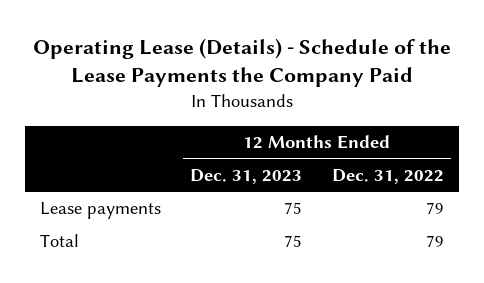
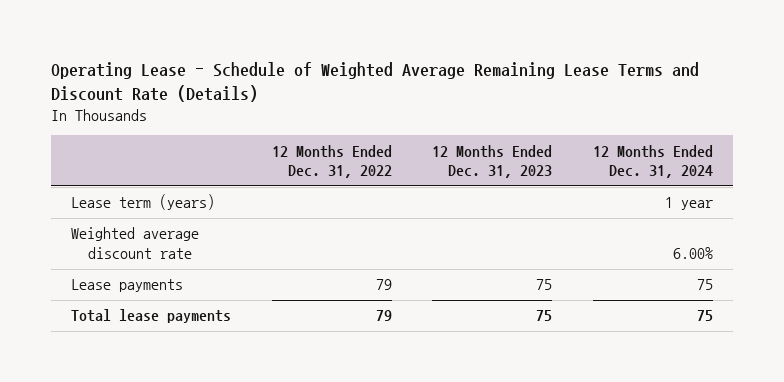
[32,37,451,88] Operating Lease (Details) - Schedule of the Lease Payments the Company Paid -> [50,61,699,102] Operating Lease - Schedule of Weighted Average Remaining Lease Terms and Discount Rate (Details)
none -> [592,144,713,179] 12 Months Ended Dec. 31, 2024
none -> [70,194,215,211] Lease term (years)
none -> [70,227,199,260] Weighted average discount rate
[39,234,79,248] Total -> [70,309,231,324] Total lease payments

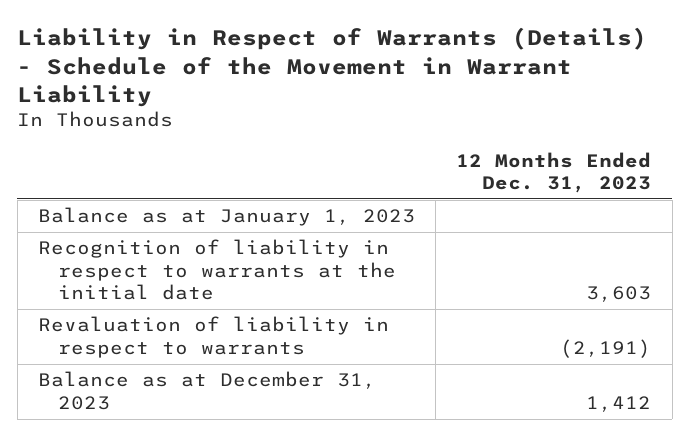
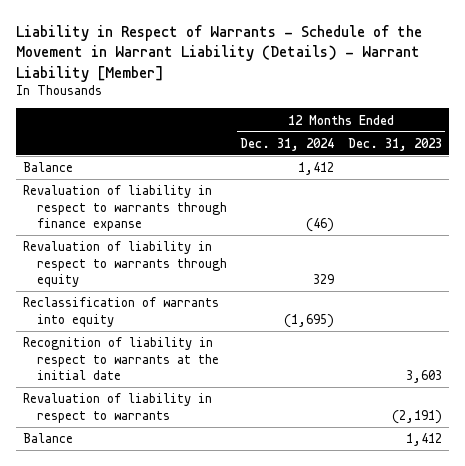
[17,27,648,107] Liability in Respect of Warrants (Details) - Schedule of the Movement in Warrant Liability -> [16,24,423,82] Liability in Respect of Warrants - Schedule of the Movement in Warrant Liability (Details) - Warrant Liability [Member]
none -> [240,137,335,151] Dec. 31, 2024
[38,207,416,227] Balance as at January 1, 2023 -> [22,162,73,173] Balance
none -> [22,185,227,232] Revaluation of liability in respect to warrants through finance expanse
none -> [22,241,227,288] Revaluation of liability in respect to warrants through equity
none -> [22,297,219,327] Reclassification of warrants into equity
[38,371,377,410] Balance as at December 31, 2023 -> [22,433,73,444] Balance

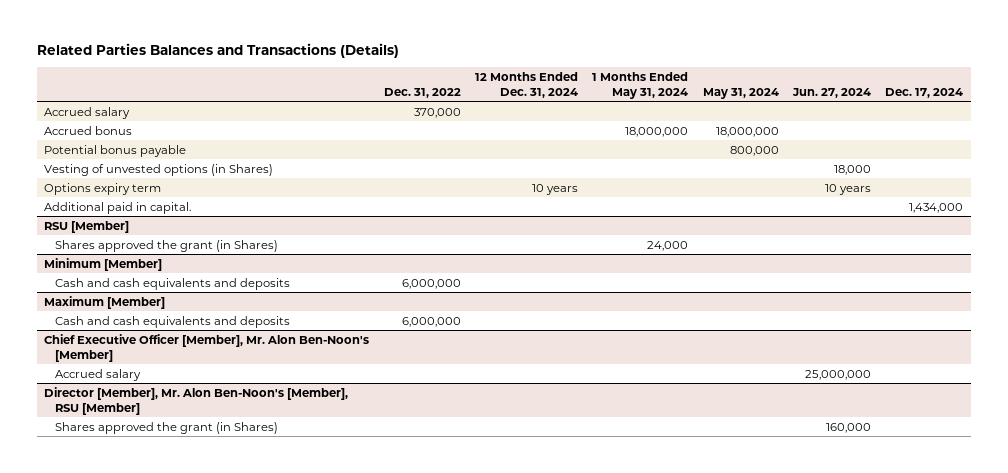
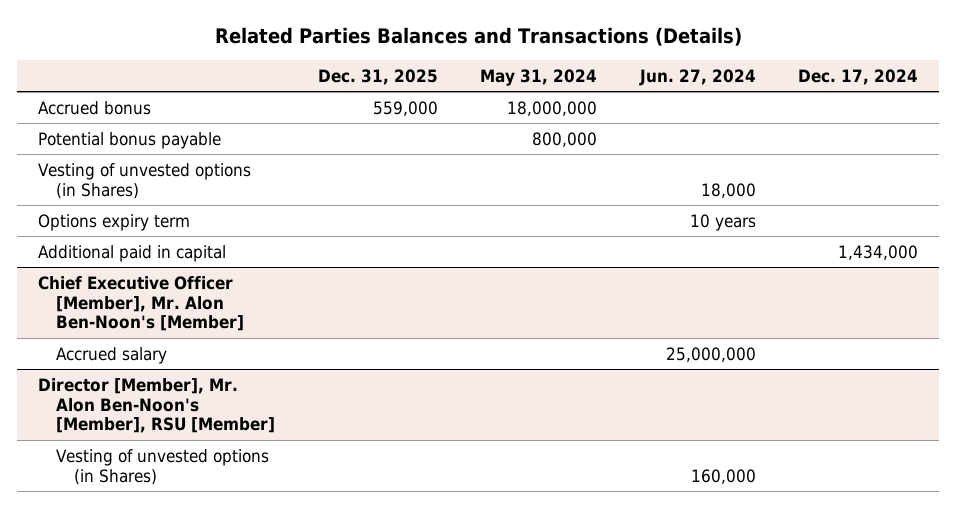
[383,87,461,98] Dec. 31, 2022 -> none
[475,71,579,98] 12 Months Ended Dec. 31, 2024 -> none
[592,71,689,99] 1 Months Ended May 31, 2024 -> none
none -> [317,68,438,85] Dec. 31, 2025
[44,106,131,119] Accrued salary -> none
[44,220,130,233] RSU [Member] -> none
[55,239,279,252] Shares approved the grant (in Shares) -> none
[44,257,163,271] Minimum [Member] -> none
[55,277,291,290] Cash and cash equivalents and deposits -> none
[44,295,166,309] Maximum [Member] -> none
[55,315,291,328] Cash and cash equivalents and deposits -> none
[44,201,192,214] Additional paid in capital. -> [38,244,227,262] Additional paid in capital
[55,421,279,434] Shares approved the grant (in Shares) -> none
none -> [56,448,270,485] Vesting of unvested options (in Shares)

